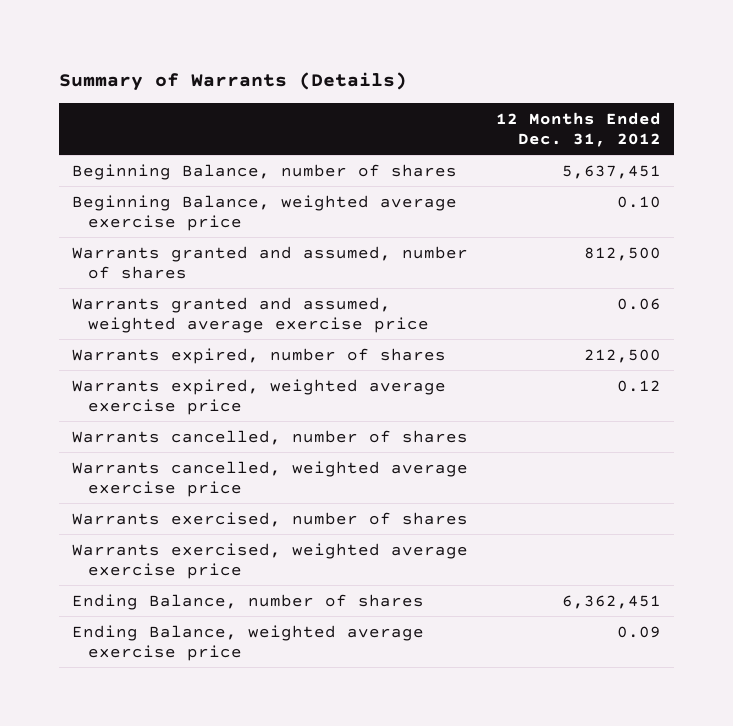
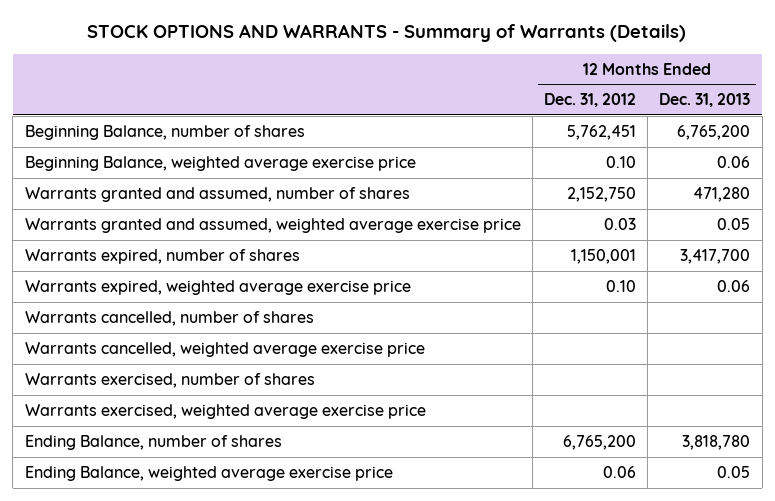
[58,71,407,91] Summary of Warrants (Details) -> [87,23,687,42] STOCK OPTIONS AND WARRANTS - Summary of Warrants (Details)
none -> [659,93,751,108] Dec. 31, 2013
[561,164,661,179] 5,637,451 -> [566,124,636,140] 5,762,451
[583,246,661,261] 812,500 -> [566,186,636,202] 2,152,750
[616,297,661,310] 0.06 -> [603,217,636,230] 0.03
[583,348,661,363] 212,500 -> [570,248,636,264] 1,150,001
[616,379,661,392] 0.12 -> [605,279,636,292] 0.10
[561,594,661,609] 6,362,451 -> [562,434,636,450] 6,765,200
[616,625,661,638] 0.09 -> [602,465,636,478] 0.06

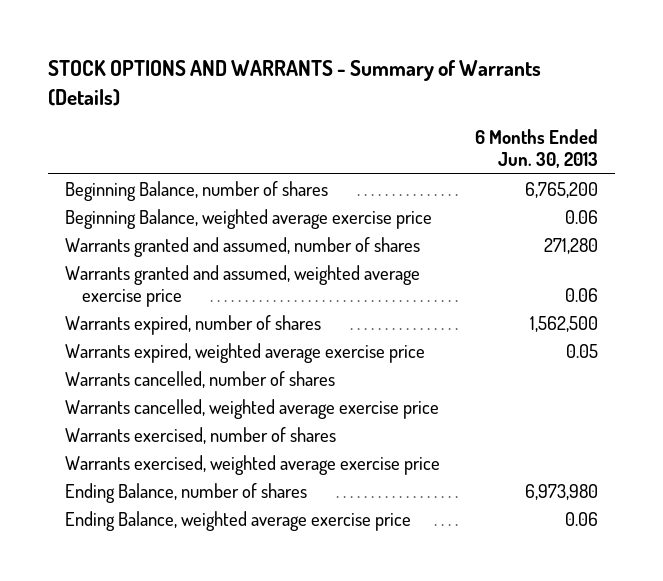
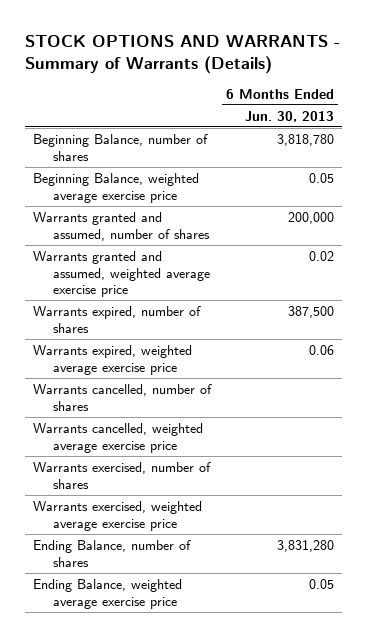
[524,181,598,198] 6,765,200 -> [277,133,335,146] 3,818,780
[564,209,598,224] 0.06 -> [309,172,335,183] 0.05
[543,237,598,254] 271,280 -> [288,211,335,224] 200,000
[564,288,598,303] 0.06 -> [309,250,335,261] 0.02
[529,315,598,332] 1,562,500 -> [288,305,335,318] 387,500
[565,343,598,358] 0.05 -> [309,344,335,355] 0.06
[524,483,598,500] 6,973,980 -> [277,539,335,552] 3,831,280
[564,511,598,526] 0.06 -> [309,578,335,589] 0.05

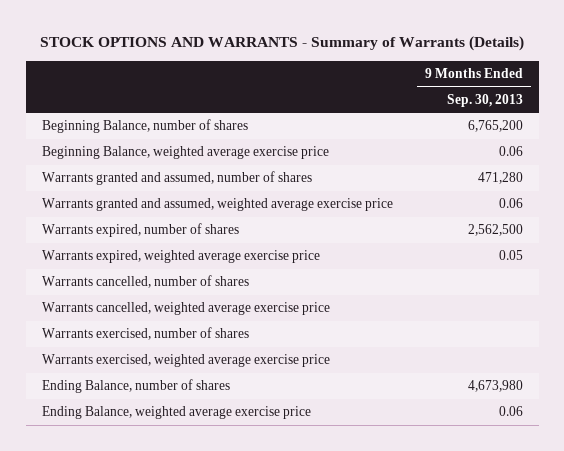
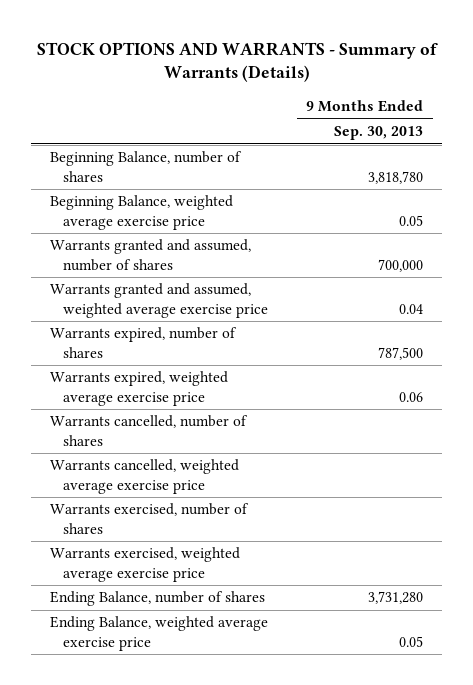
[467,120,523,133] 6,765,200 -> [368,170,424,184] 3,818,780
[498,146,523,157] 0.06 -> [399,214,424,226] 0.05
[477,172,523,185] 471,280 -> [378,258,424,272] 700,000
[498,198,523,209] 0.06 -> [399,303,424,314] 0.04
[467,224,523,237] 2,562,500 -> [378,346,424,360] 787,500
[498,250,523,261] 0.05 -> [399,391,424,402] 0.06
[467,380,523,393] 4,673,980 -> [368,591,424,605] 3,731,280
[498,406,523,417] 0.06 -> [399,635,424,647] 0.05

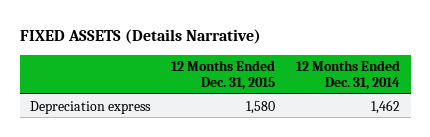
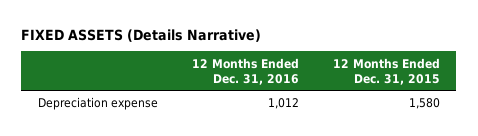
[296,59,401,91] 12 Months Ended Dec. 31, 2014 -> none
none -> [191,57,299,85] 12 Months Ended Dec. 31, 2016
[30,100,152,114] Depreciation express -> [38,97,159,111] Depreciation expense

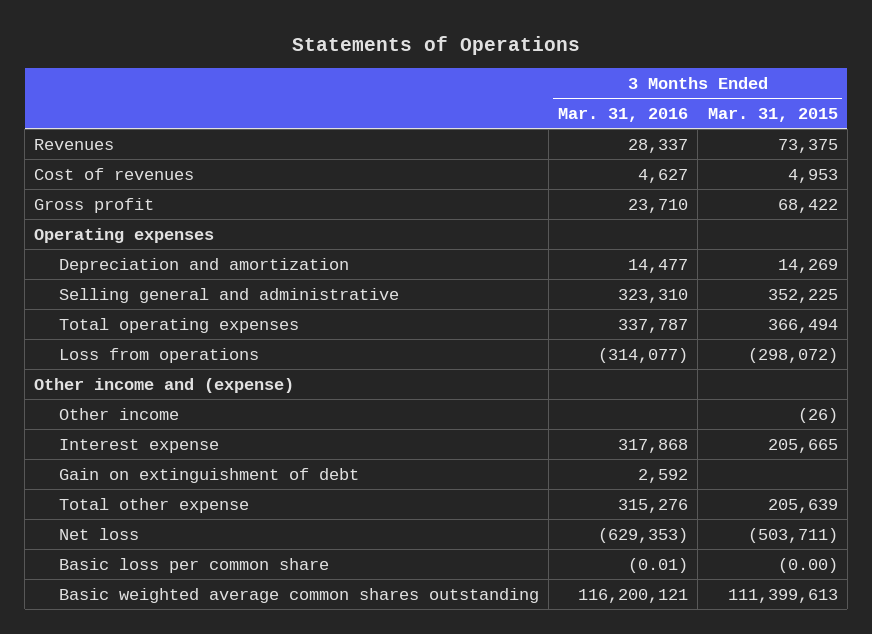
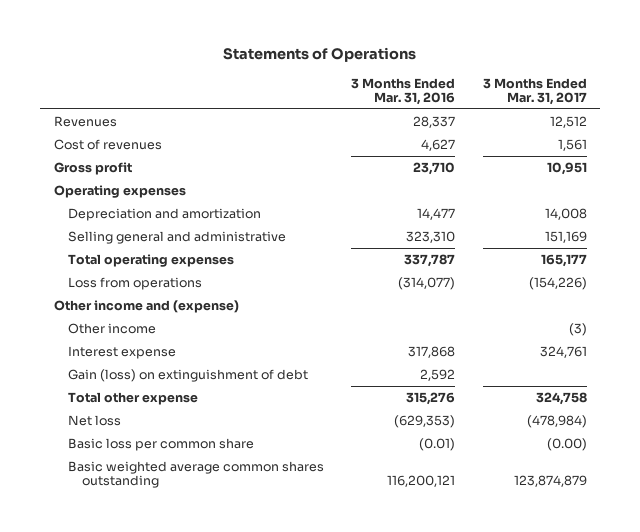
[707,107,838,122] Mar. 31, 2015 -> none
none -> [482,77,587,106] 3 Months Ended Mar. 31, 2017
[58,467,359,483] Gain on extinguishment of debt -> [67,368,308,382] Gain (loss) on extinguishment of debt

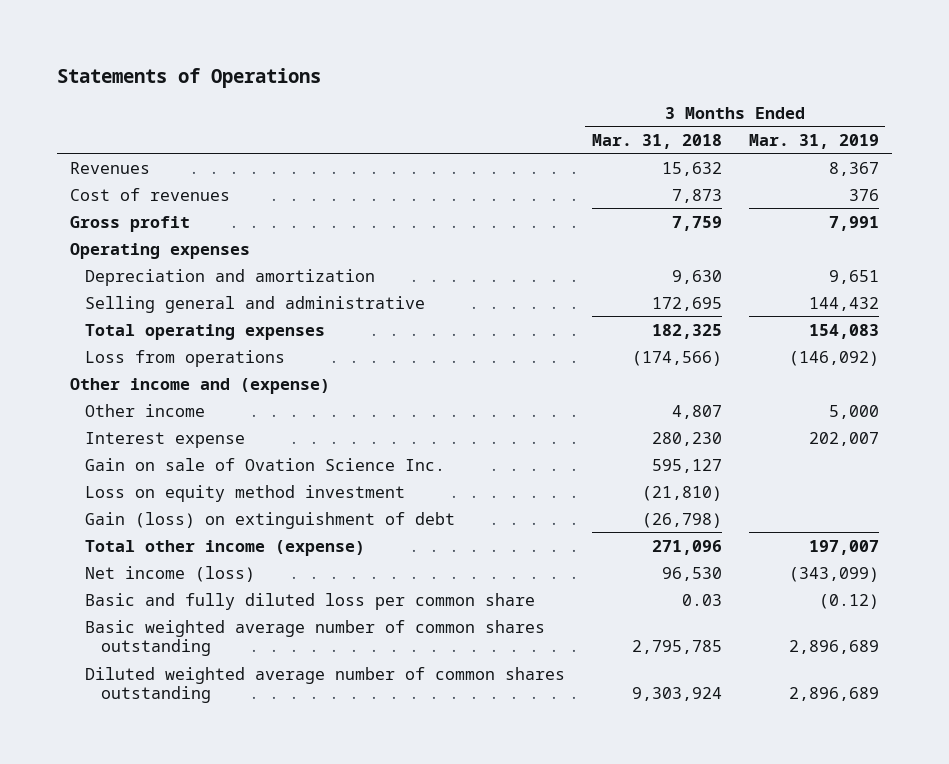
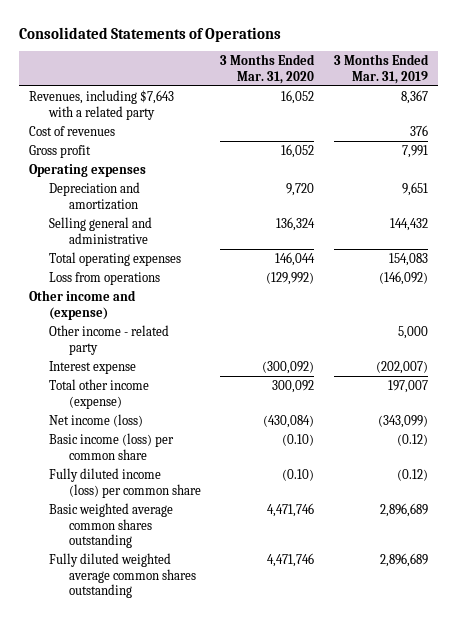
[56,67,321,88] Statements of Operations -> [19,26,282,42] Consolidated Statements of Operations
[592,133,723,149] Mar. 31, 2018 -> none
none -> [220,53,316,84] 3 Months Ended Mar. 31, 2020
[69,161,150,174] Revenues -> [28,89,174,120] Revenues, including $7,643 with a related party
[85,457,446,471] Gain on sale of Ovation Science Inc. -> none
[85,484,406,502] Loss on equity method investment -> none
[85,511,456,529] Gain (loss) on extinguishment of debt -> none
[85,403,206,417] Other income -> [48,324,169,355] Other income - related party
[808,431,879,446] 202,007 -> [376,360,429,374] (202,007)
[85,592,536,610] Basic and fully diluted loss per common share -> [48,432,174,460] Basic income (loss) per common share
none -> [48,467,201,498] Fully diluted income (loss) per common share
[85,619,546,656] Basic weighted average number of common shares outstanding -> [48,502,173,549] Basic weighted average common shares outstanding
[85,666,566,703] Diluted weighted average number of common shares outstanding -> [48,552,196,599] Fully diluted weighted average common shares outstanding

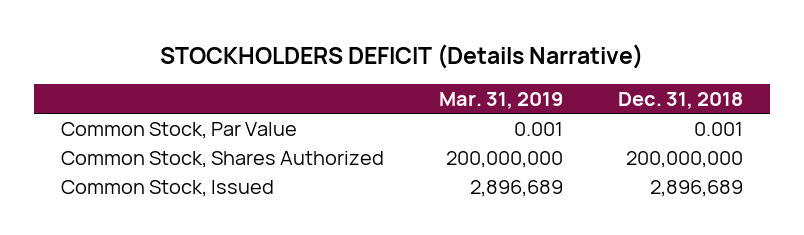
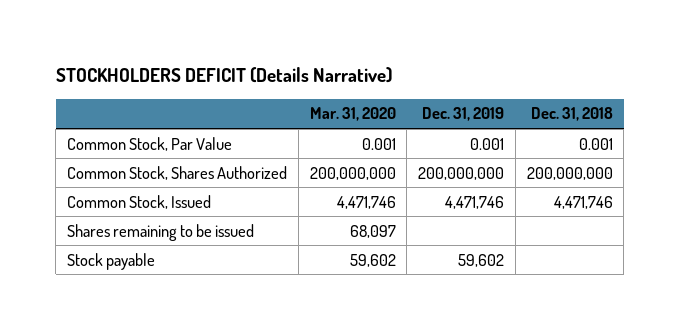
[439,91,564,109] Mar. 31, 2019 -> none
none -> [309,107,396,122] Mar. 31, 2020
none -> [422,107,505,122] Dec. 31, 2019
[650,179,744,197] 2,896,689 -> [553,195,613,209] 4,471,746
none -> [67,223,255,241] Shares remaining to be issued
none -> [67,252,156,270] Stock payable

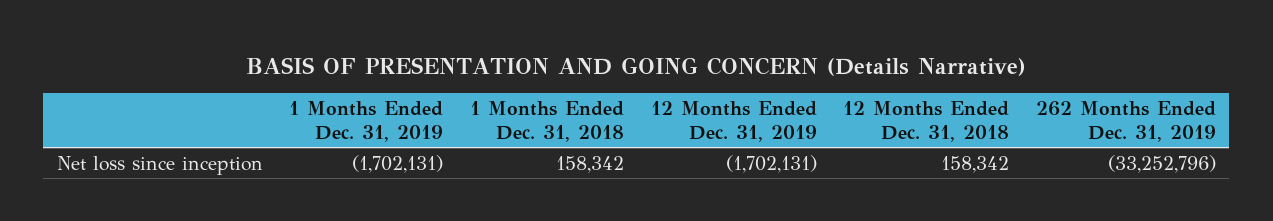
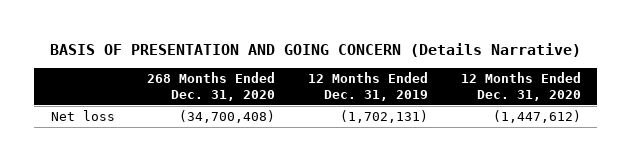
[289,100,444,143] 1 Months Ended Dec. 31, 2019 -> none
[469,100,624,143] 1 Months Ended Dec. 31, 2018 -> none
[843,100,1010,143] 12 Months Ended Dec. 31, 2018 -> none
[1035,100,1216,143] 262 Months Ended Dec. 31, 2019 -> none
none -> [147,71,276,102] 268 Months Ended Dec. 31, 2020
none -> [460,71,581,102] 12 Months Ended Dec. 31, 2020
[56,155,263,175] Net loss since inception -> [50,110,115,122] Net loss

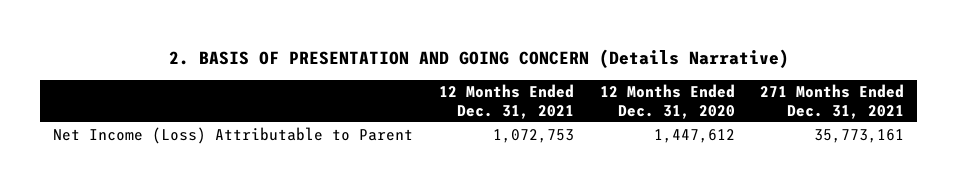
[49,42,581,57] BASIS OF PRESENTATION AND GOING CONCERN (Details Narrative) -> [168,49,789,69] 2. BASIS OF PRESENTATION AND GOING CONCERN (Details Narrative)
[147,71,276,102] 268 Months Ended Dec. 31, 2020 -> none
[307,71,428,102] 12 Months Ended Dec. 31, 2019 -> none
none -> [438,83,574,119] 12 Months Ended Dec. 31, 2021
none -> [760,83,905,119] 271 Months Ended Dec. 31, 2021
[50,110,115,122] Net loss -> [53,127,414,145] Net Income (Loss) Attributable to Parent
[492,110,581,124] (1,447,612) -> [653,129,735,144] 1,447,612

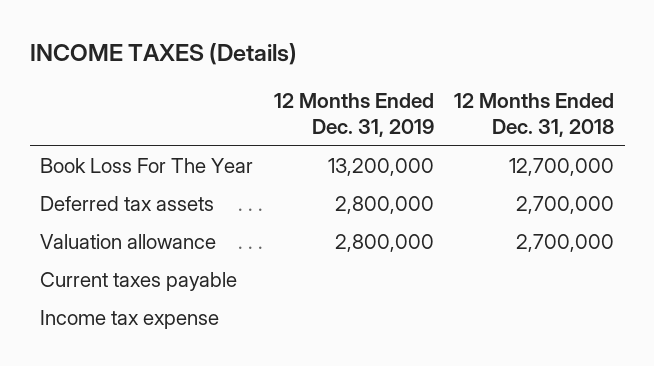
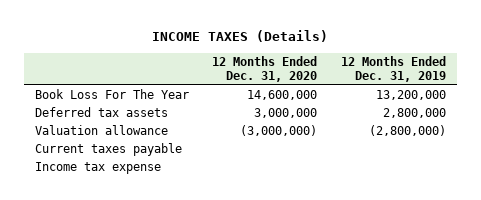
[454,93,615,137] 12 Months Ended Dec. 31, 2018 -> none
none -> [212,55,318,82] 12 Months Ended Dec. 31, 2020
[334,233,434,252] 2,800,000 -> [368,125,446,137] (2,800,000)

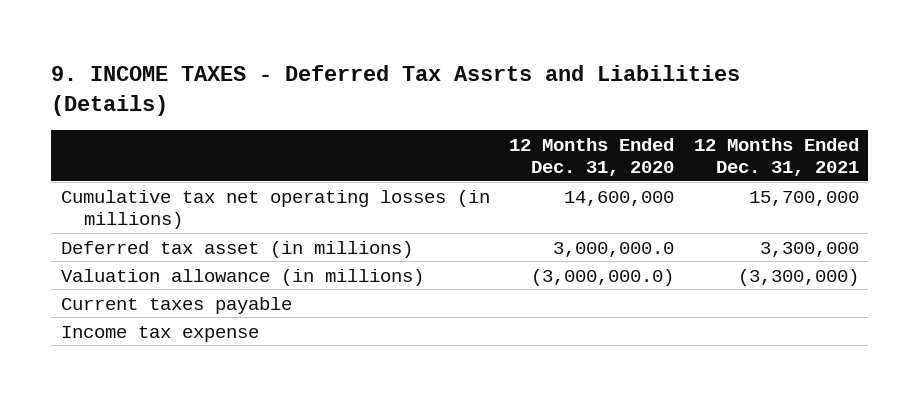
[152,30,329,43] INCOME TAXES (Details) -> [51,65,741,116] 9. INCOME TAXES - Deferred Tax Assrts and Liabilities (Details)
[340,55,446,82] 12 Months Ended Dec. 31, 2019 -> none
none -> [693,137,859,177] 12 Months Ended Dec. 31, 2021
[35,89,190,100] Book Loss For The Year -> [60,189,490,230] Cumulative tax net operating losses (in millions)
[35,107,169,118] Deferred tax assets -> [60,240,413,258] Deferred tax asset (in millions)
[254,108,318,119] 3,000,000 -> [553,241,675,257] 3,000,000.0
[35,125,169,136] Valuation allowance -> [60,268,424,286] Valuation allowance (in millions)
[240,125,318,137] (3,000,000) -> [531,268,675,286] (3,000,000.0)

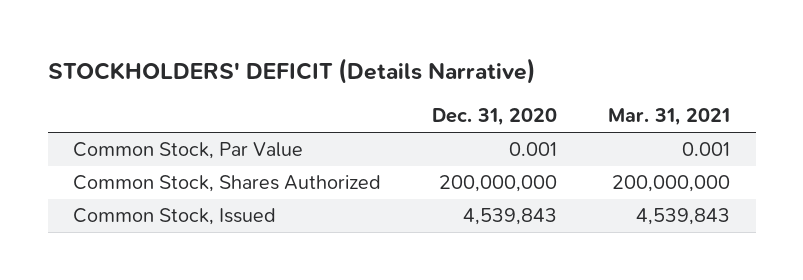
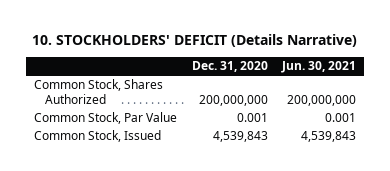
[47,57,536,84] STOCKHOLDERS' DEFICIT (Details Narrative) -> [32,33,358,47] 10. STOCKHOLDERS' DEFICIT (Details Narrative)
[608,108,731,127] Mar. 31, 2021 -> none
none -> [281,61,357,74] Jun. 30, 2021
[73,142,304,160] Common Stock, Par Value -> [33,112,177,125] Common Stock, Par Value

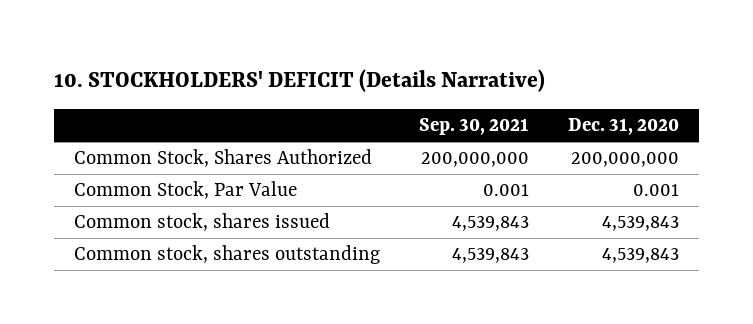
[281,61,357,74] Jun. 30, 2021 -> none
none -> [418,118,529,136] Sep. 30, 2021
[33,130,161,143] Common Stock, Issued -> [73,213,330,232] Common stock, shares issued
none -> [73,245,380,265] Common stock, shares outstanding

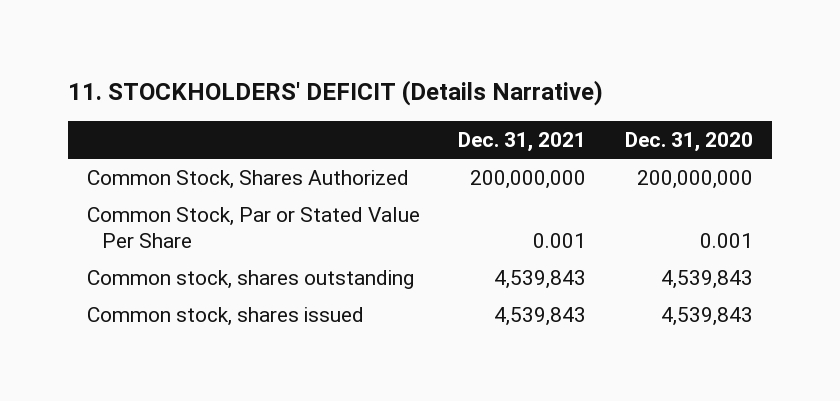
[54,69,546,93] 10. STOCKHOLDERS' DEFICIT (Details Narrative) -> [67,80,603,107] 11. STOCKHOLDERS' DEFICIT (Details Narrative)
[418,118,529,136] Sep. 30, 2021 -> none
none -> [458,132,587,153] Dec. 31, 2021
[73,181,297,200] Common Stock, Par Value -> [86,206,420,249] Common Stock, Par or Stated Value Per Share
[73,213,330,232] Common stock, shares issued -> [86,306,364,326] Common stock, shares issued

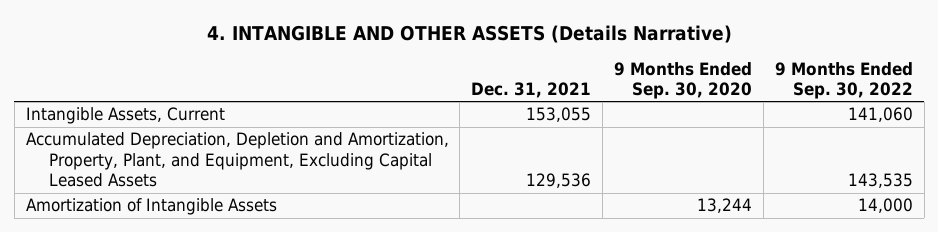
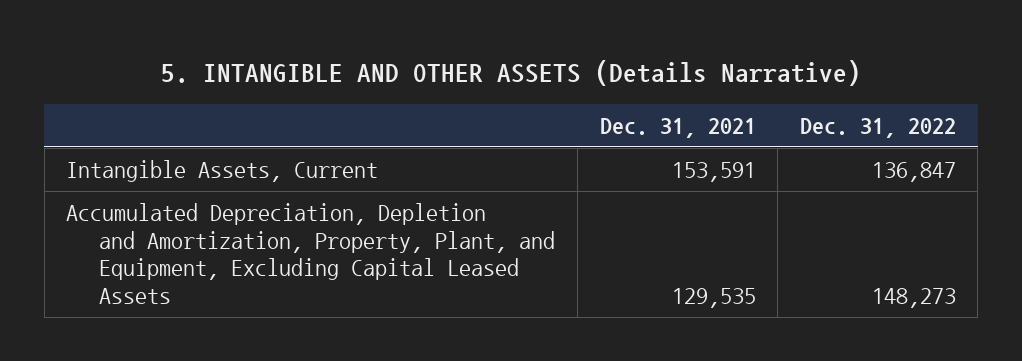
[207,24,733,43] 4. INTANGIBLE AND OTHER ASSETS (Details Narrative) -> [161,59,862,86] 5. INTANGIBLE AND OTHER ASSETS (Details Narrative)
[614,61,753,100] 9 Months Ended Sep. 30, 2020 -> none
[774,61,913,100] 9 Months Ended Sep. 30, 2022 -> none
none -> [799,117,956,138] Dec. 31, 2022
[25,198,277,216] Amortization of Intangible Assets -> none
[526,107,592,123] 153,055 -> [671,161,756,182] 153,591
[526,173,592,189] 129,536 -> [671,288,756,309] 129,535

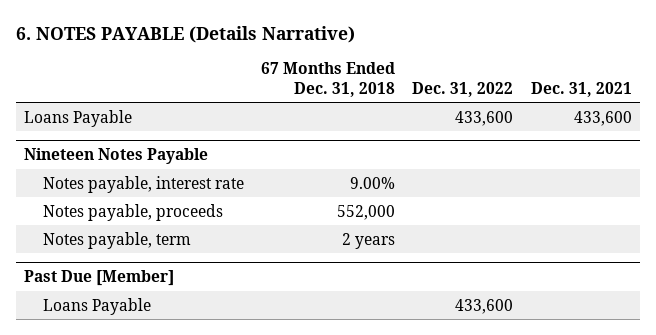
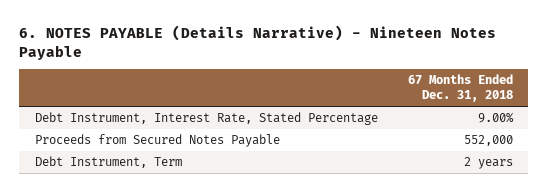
[15,25,355,43] 6. NOTES PAYABLE (Details Narrative) -> [19,24,497,60] 6. NOTES PAYABLE (Details Narrative) - Nineteen Notes Payable
[412,81,514,97] Dec. 31, 2022 -> none
[530,81,632,97] Dec. 31, 2021 -> none
[24,109,133,127] Loans Payable -> none
[24,148,209,165] Nineteen Notes Payable -> none
[24,270,175,287] Past Due [Member] -> none
[43,297,152,315] Loans Payable -> none
[43,175,245,193] Notes payable, interest rate -> [34,112,378,126] Debt Instrument, Interest Rate, Stated Percentage
[43,203,224,221] Notes payable, proceeds -> [34,134,280,148] Proceeds from Secured Notes Payable
[43,231,192,249] Notes payable, term -> [34,156,182,169] Debt Instrument, Term

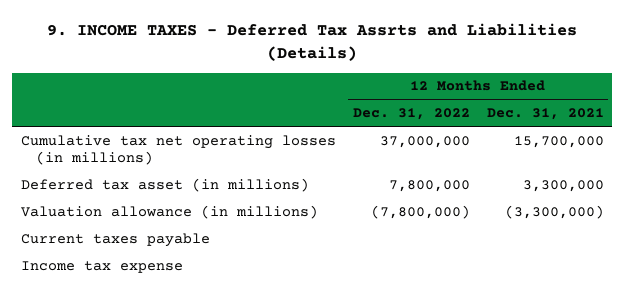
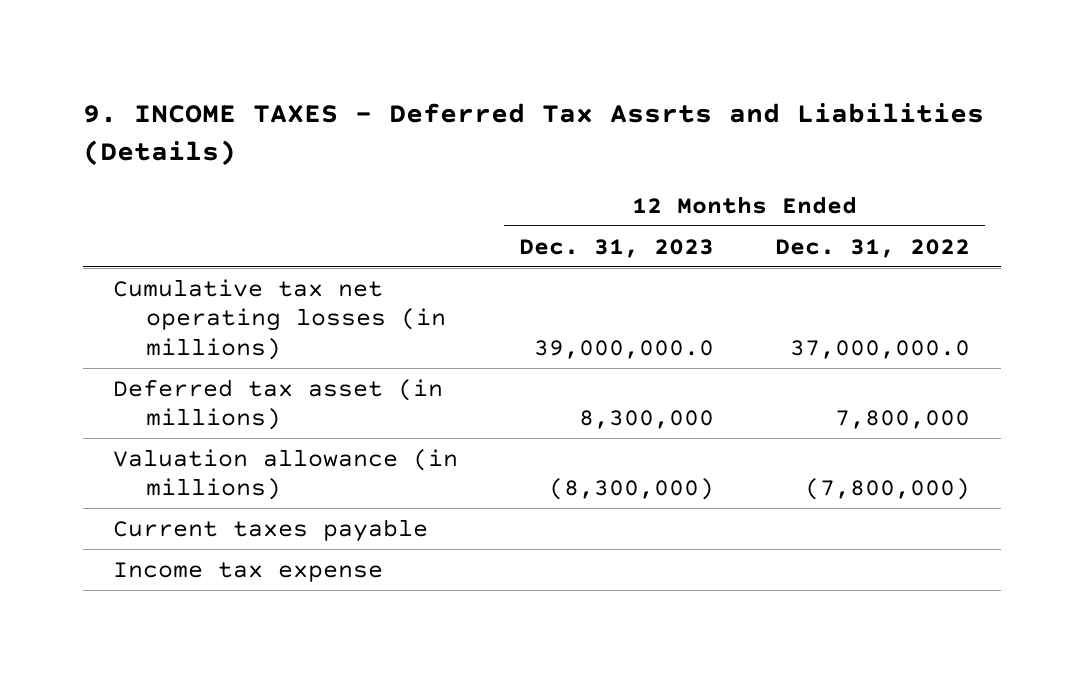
[486,108,604,121] Dec. 31, 2021 -> none
none -> [519,238,715,258] Dec. 31, 2023
[379,135,470,148] 37,000,000 -> [790,339,971,359] 37,000,000.0

